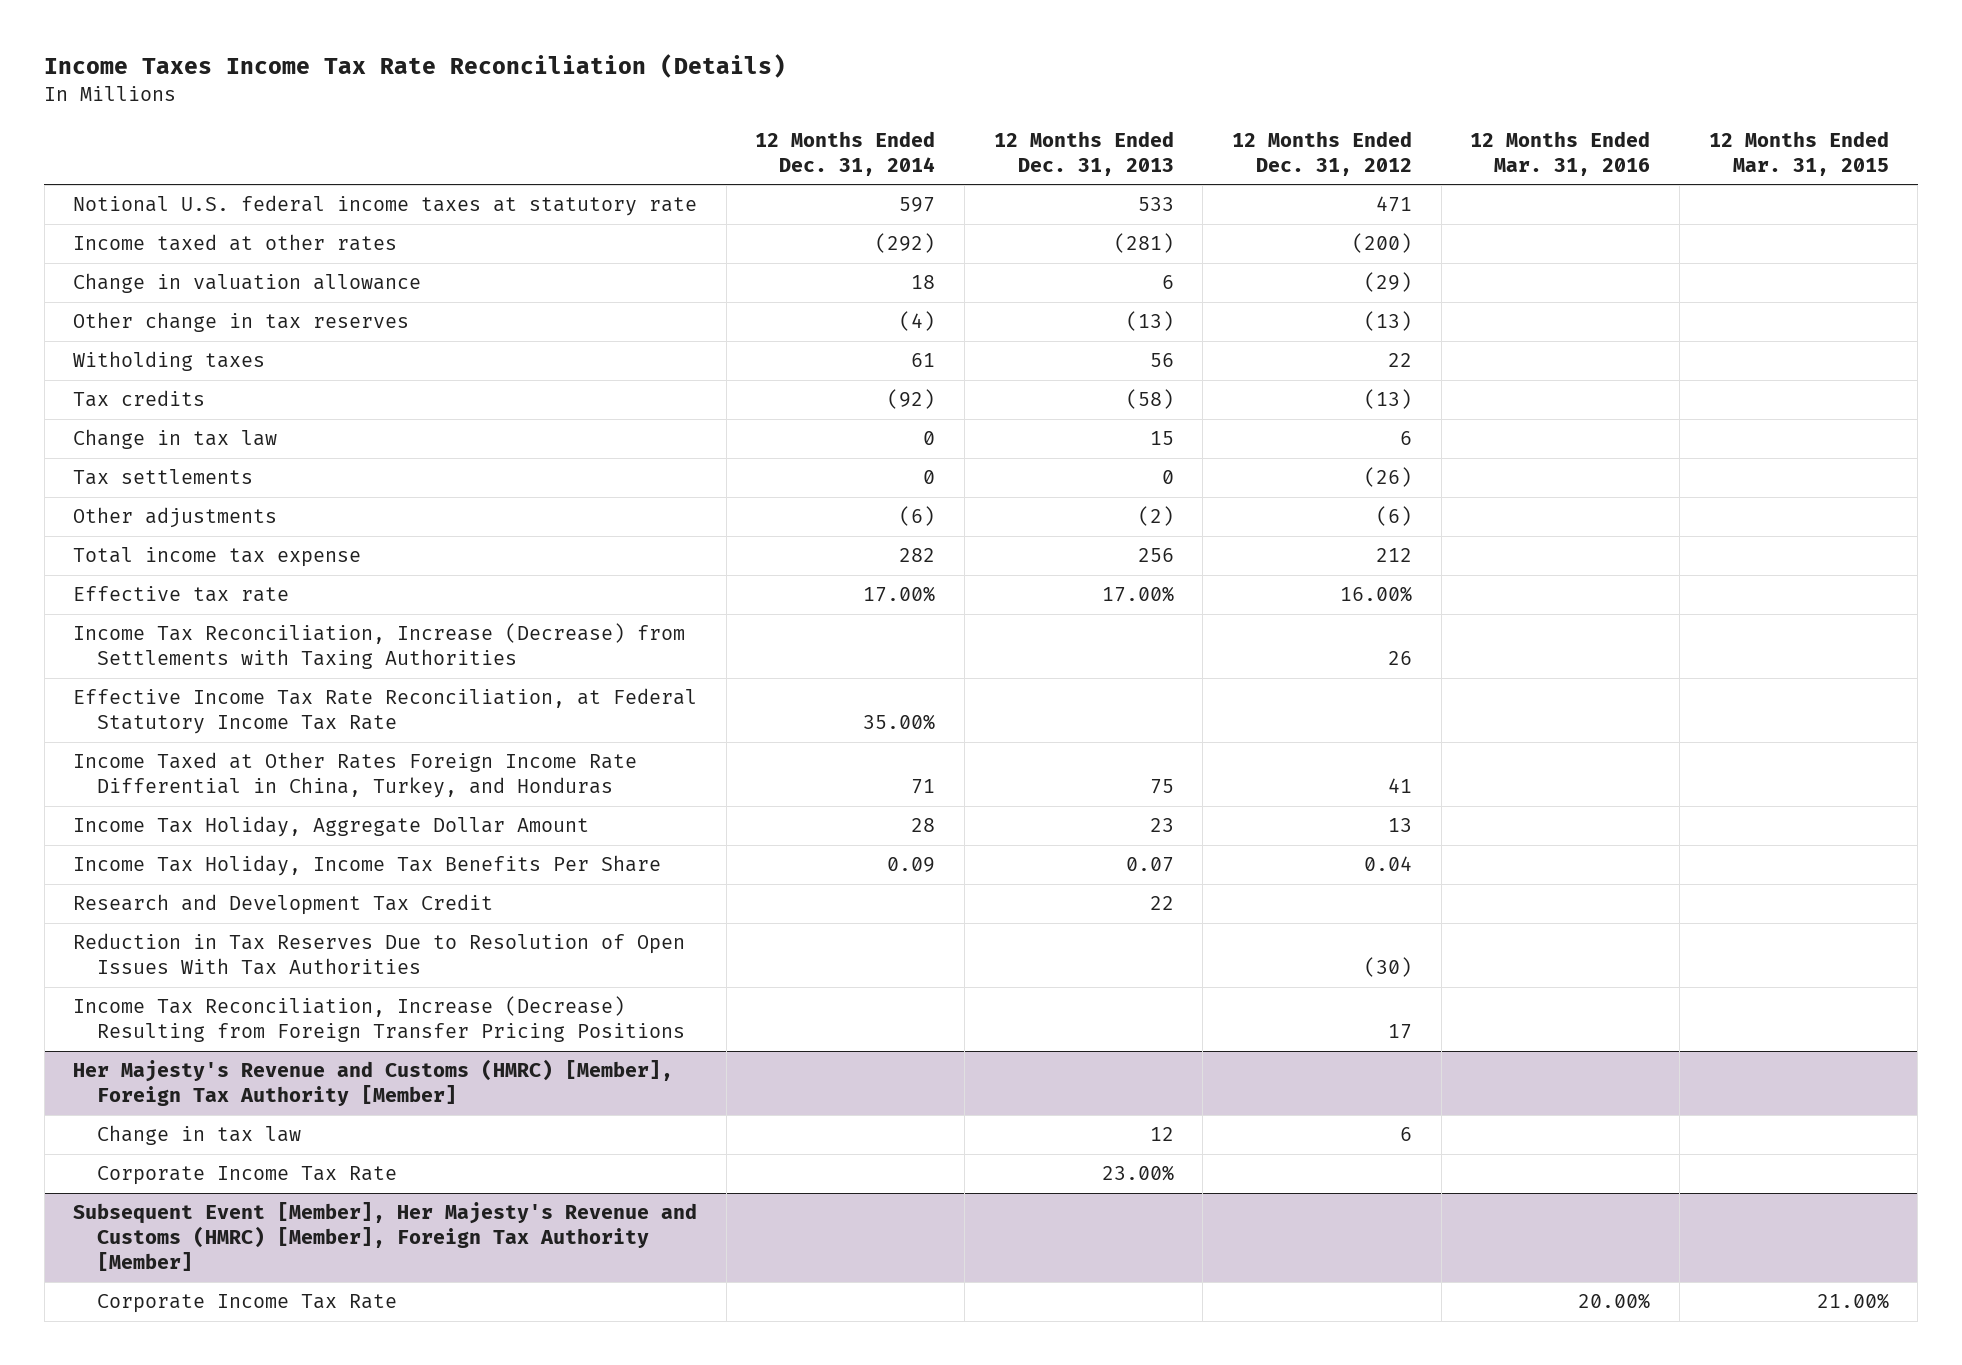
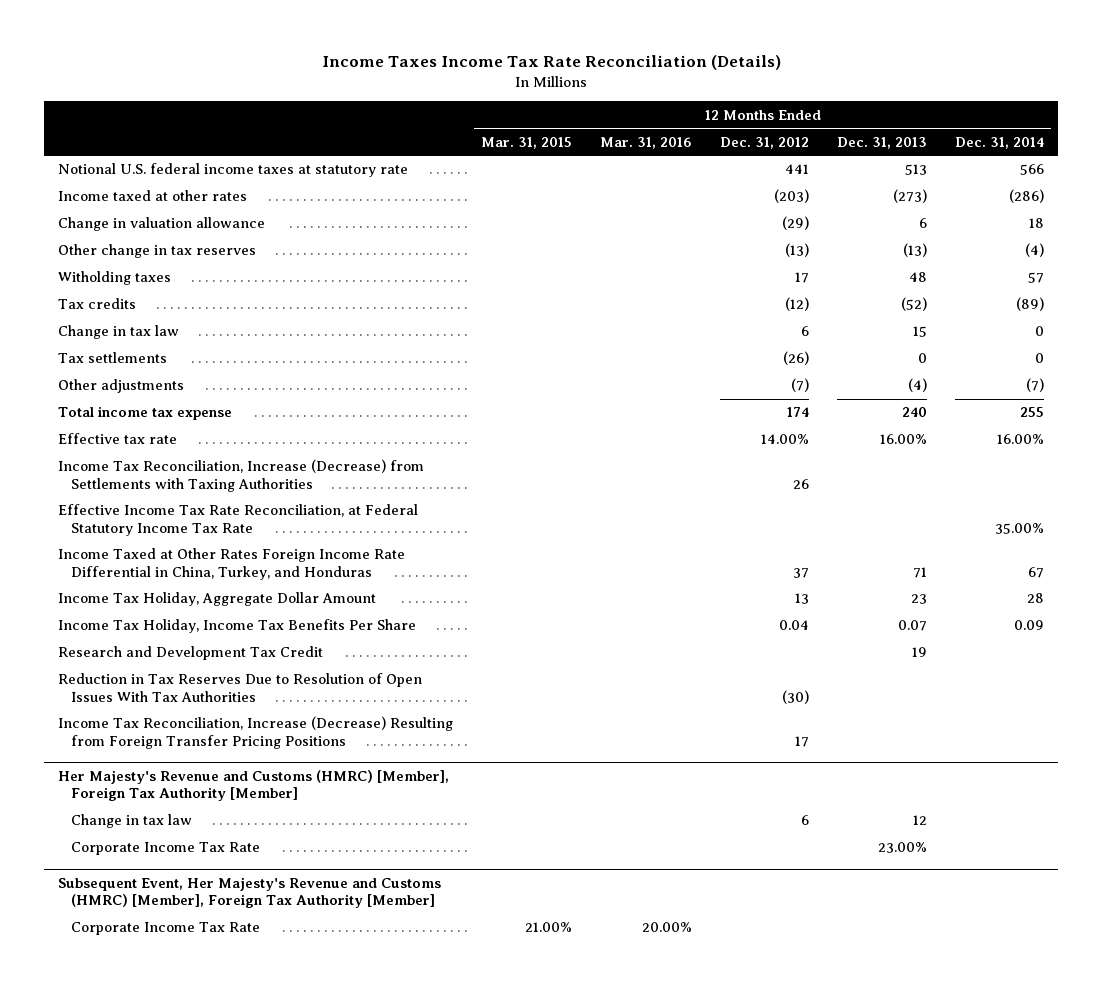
[899,197,936,213] 597 -> [1020,164,1045,176] 566
[1137,197,1174,212] 533 -> [905,164,928,176] 513
[1376,196,1413,213] 471 -> [785,164,810,175] 441
[875,233,936,254] (292) -> [1009,189,1045,204] (286)
[1113,233,1174,254] (281) -> [893,189,928,204] (273)
[1352,233,1413,254] (200) -> [774,189,810,204] (203)
[911,353,936,368] 61 -> [1028,272,1045,284] 57
[1149,353,1174,368] 56 -> [909,272,928,283] 48
[1388,353,1413,368] 22 -> [795,272,810,284] 17
[887,389,936,410] (92) -> [1016,297,1045,312] (89)
[1125,389,1174,410] (58) -> [901,297,928,312] (52)
[1364,389,1413,410] (13) -> [785,297,810,312] (12)
[899,506,936,527] (6) -> [1026,378,1045,393] (7)
[1137,506,1174,527] (2) -> [908,378,928,393] (4)
[1376,506,1413,527] (6) -> [791,378,810,393] (7)
[899,548,936,563] 282 -> [1020,407,1045,418] 255
[1137,548,1174,563] 256 -> [902,407,928,418] 240
[1376,548,1413,563] 212 -> [787,407,810,418] 174
[863,586,936,603] 17.00% -> [997,434,1045,445] 16.00%
[1101,586,1174,603] 17.00% -> [880,434,928,445] 16.00%
[1340,586,1413,603] 16.00% -> [761,434,810,445] 14.00%
[911,779,936,795] 71 -> [1028,566,1045,578] 67
[1149,779,1174,795] 75 -> [913,566,928,578] 71
[1388,778,1413,794] 41 -> [793,567,810,578] 37
[1149,896,1174,911] 22 -> [912,647,928,658] 19
[73,1202,698,1272] Subsequent Event [Member], Her Majesty's Revenue and Customs (HMRC) [Member], Foreign Tax Authority [Member] -> [58,877,442,909] Subsequent Event, Her Majesty's Revenue and Customs (HMRC) [Member], Foreign Tax Authority [Member]

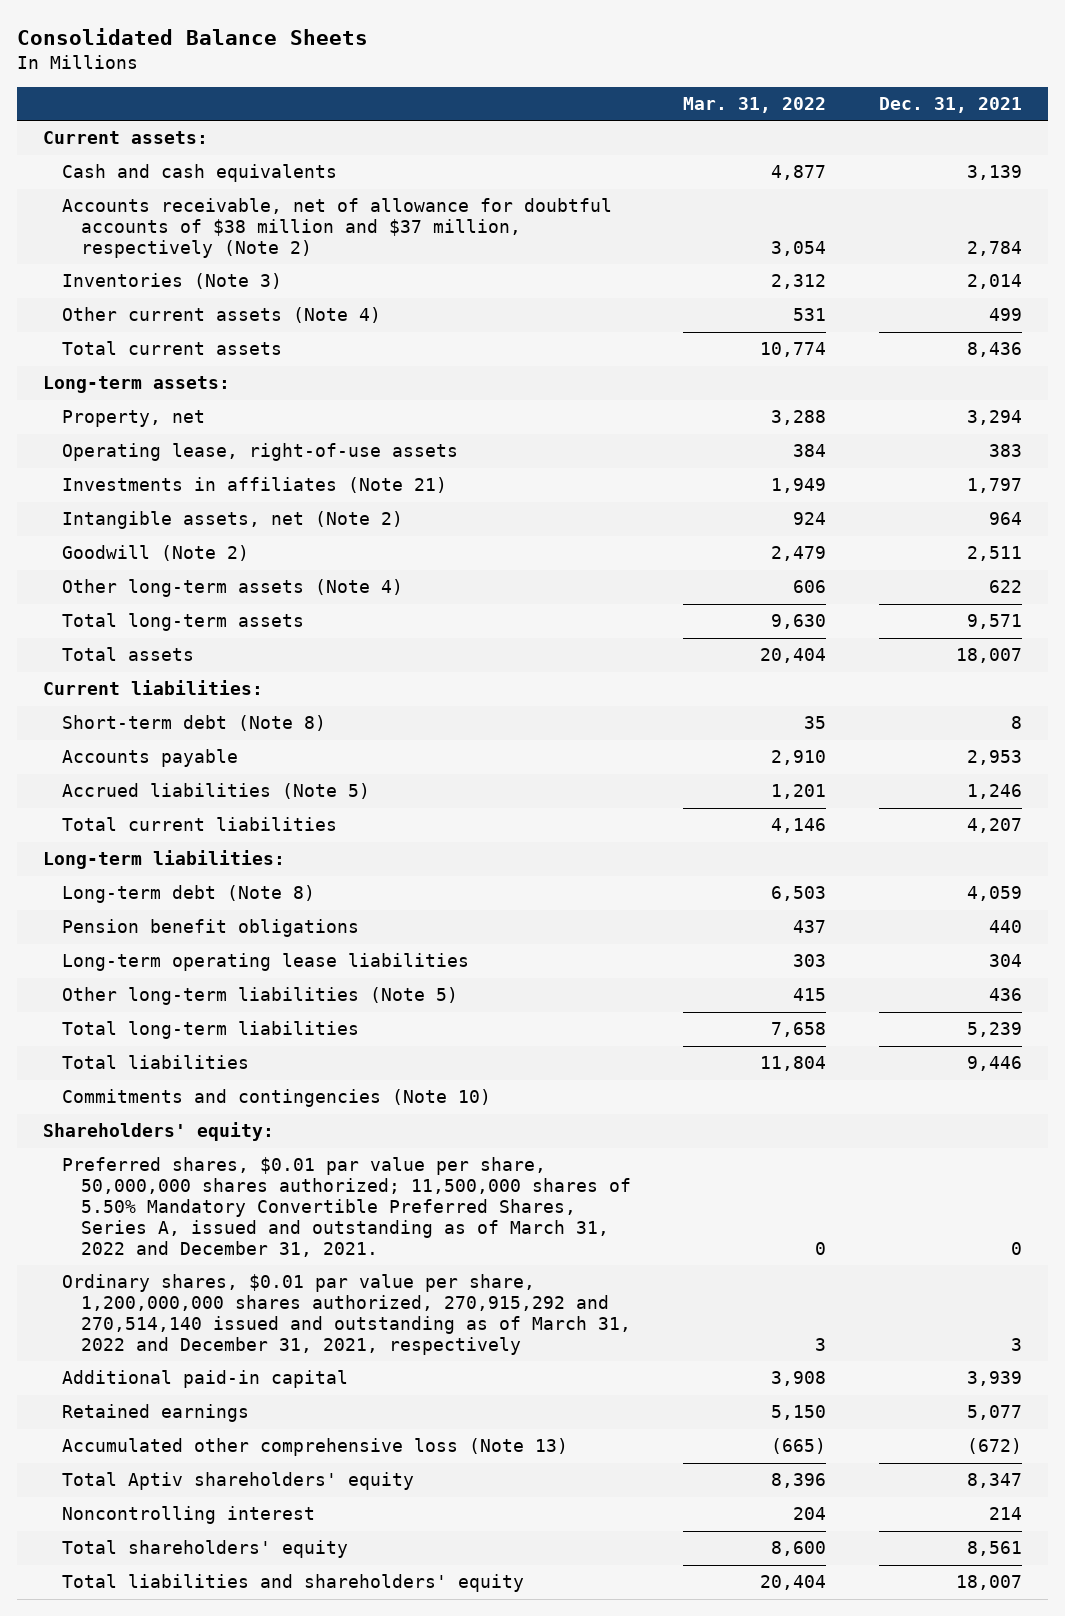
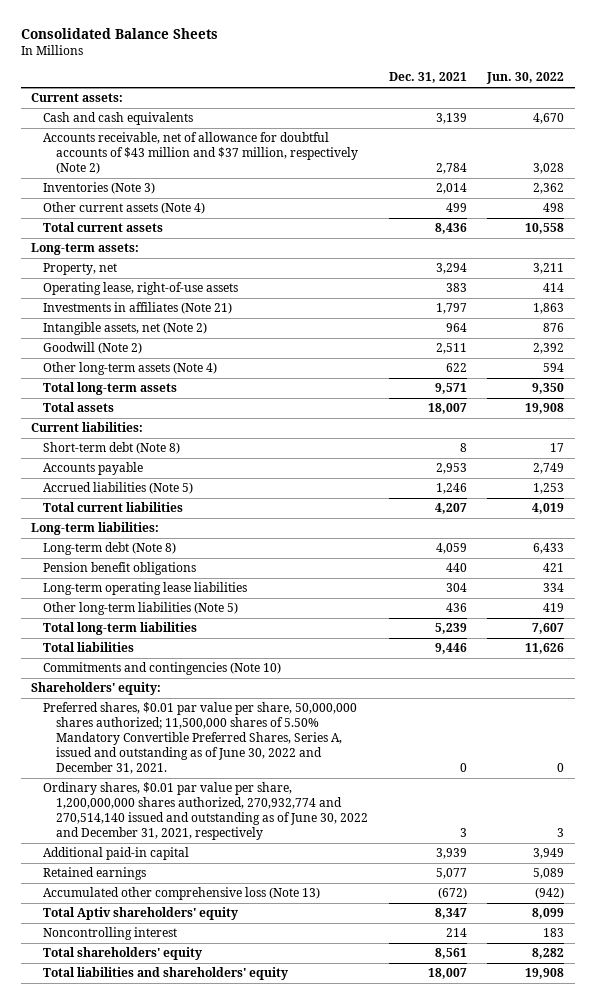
[683,97,827,114] Mar. 31, 2022 -> none
none -> [486,72,565,85] Jun. 30, 2022
[61,198,612,259] Accounts receivable, net of allowance for doubtful accounts of $38 million and $37 million, respectively (Note 2) -> [43,132,358,175] Accounts receivable, net of allowance for doubtful accounts of $43 million and $37 million, respectively (Note 2)
[61,1157,631,1257] Preferred shares, $0.01 par value per share, 50,000,000 shares authorized; 11,500,000 shares of 5.50% Mandatory Convertible Preferred Shares, Series A, issued and outstanding as of March 31, 2022 and December 31, 2021. -> [43,702,358,775] Preferred shares, $0.01 par value per share, 50,000,000 shares authorized; 11,500,000 shares of 5.50% Mandatory Convertible Preferred Shares, Series A, issued and outstanding as of June 30, 2022 and December 31, 2021.
[61,1274,631,1356] Ordinary shares, $0.01 par value per share, 1,200,000,000 shares authorized, 270,915,292 and 270,514,140 issued and outstanding as of March 31, 2022 and December 31, 2021, respectively -> [43,782,368,841] Ordinary shares, $0.01 par value per share, 1,200,000,000 shares authorized, 270,932,774 and 270,514,140 issued and outstanding as of June 30, 2022 and December 31, 2021, respectively

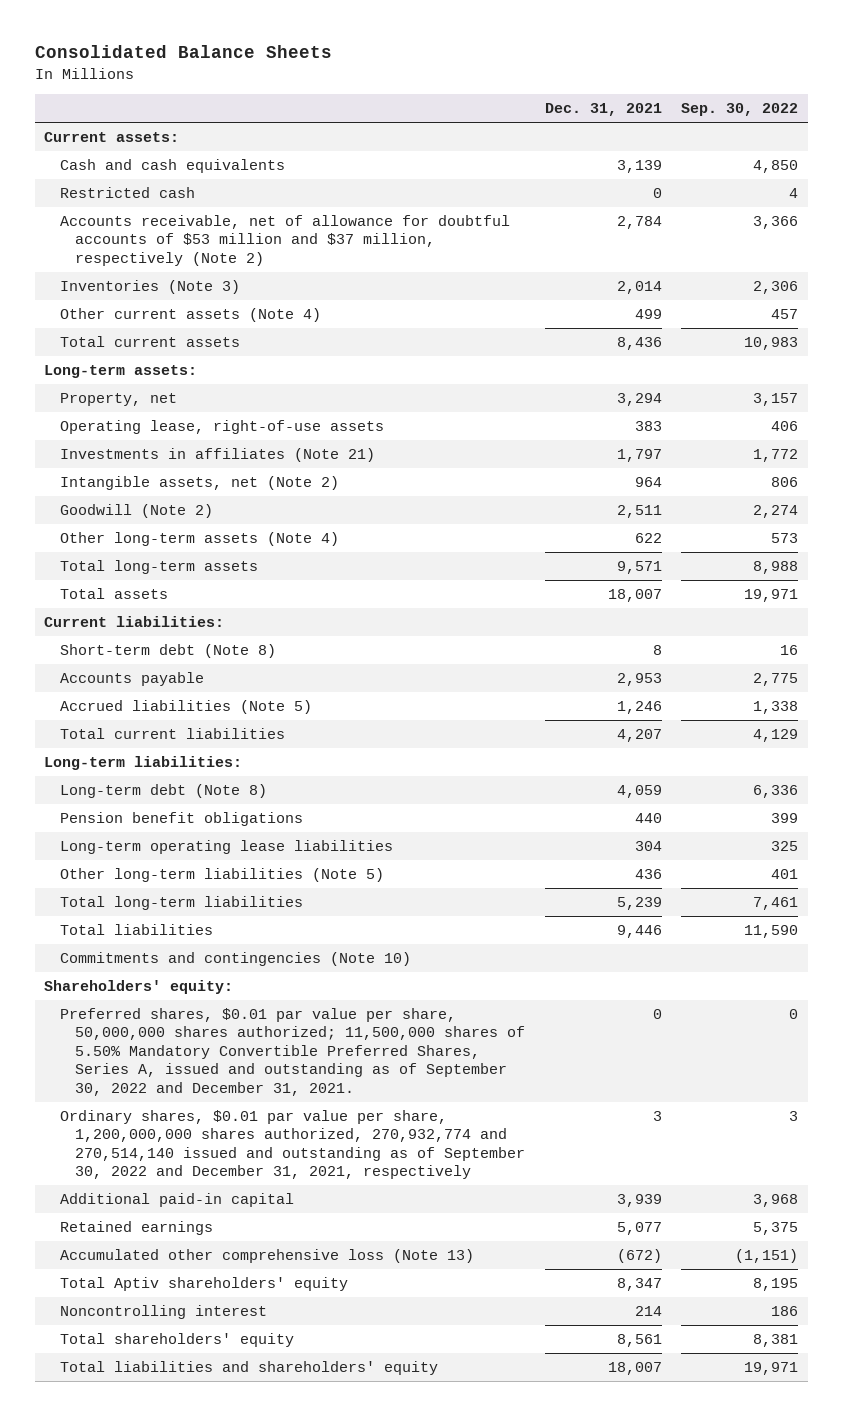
[486,72,565,85] Jun. 30, 2022 -> none
none -> [681,103,799,117] Sep. 30, 2022
none -> [59,186,195,198] Restricted cash
[43,132,358,175] Accounts receivable, net of allowance for doubtful accounts of $43 million and $37 million, respectively (Note 2) -> [59,214,510,266] Accounts receivable, net of allowance for doubtful accounts of $53 million and $37 million, respectively (Note 2)
[43,702,358,775] Preferred shares, $0.01 par value per share, 50,000,000 shares authorized; 11,500,000 shares of 5.50% Mandatory Convertible Preferred Shares, Series A, issued and outstanding as of June 30, 2022 and December 31, 2021. -> [59,1007,526,1096] Preferred shares, $0.01 par value per share, 50,000,000 shares authorized; 11,500,000 shares of 5.50% Mandatory Convertible Preferred Shares, Series A, issued and outstanding as of September 30, 2022 and December 31, 2021.
[43,782,368,841] Ordinary shares, $0.01 par value per share, 1,200,000,000 shares authorized, 270,932,774 and 270,514,140 issued and outstanding as of June 30, 2022 and December 31, 2021, respectively -> [59,1109,526,1180] Ordinary shares, $0.01 par value per share, 1,200,000,000 shares authorized, 270,932,774 and 270,514,140 issued and outstanding as of September 30, 2022 and December 31, 2021, respectively

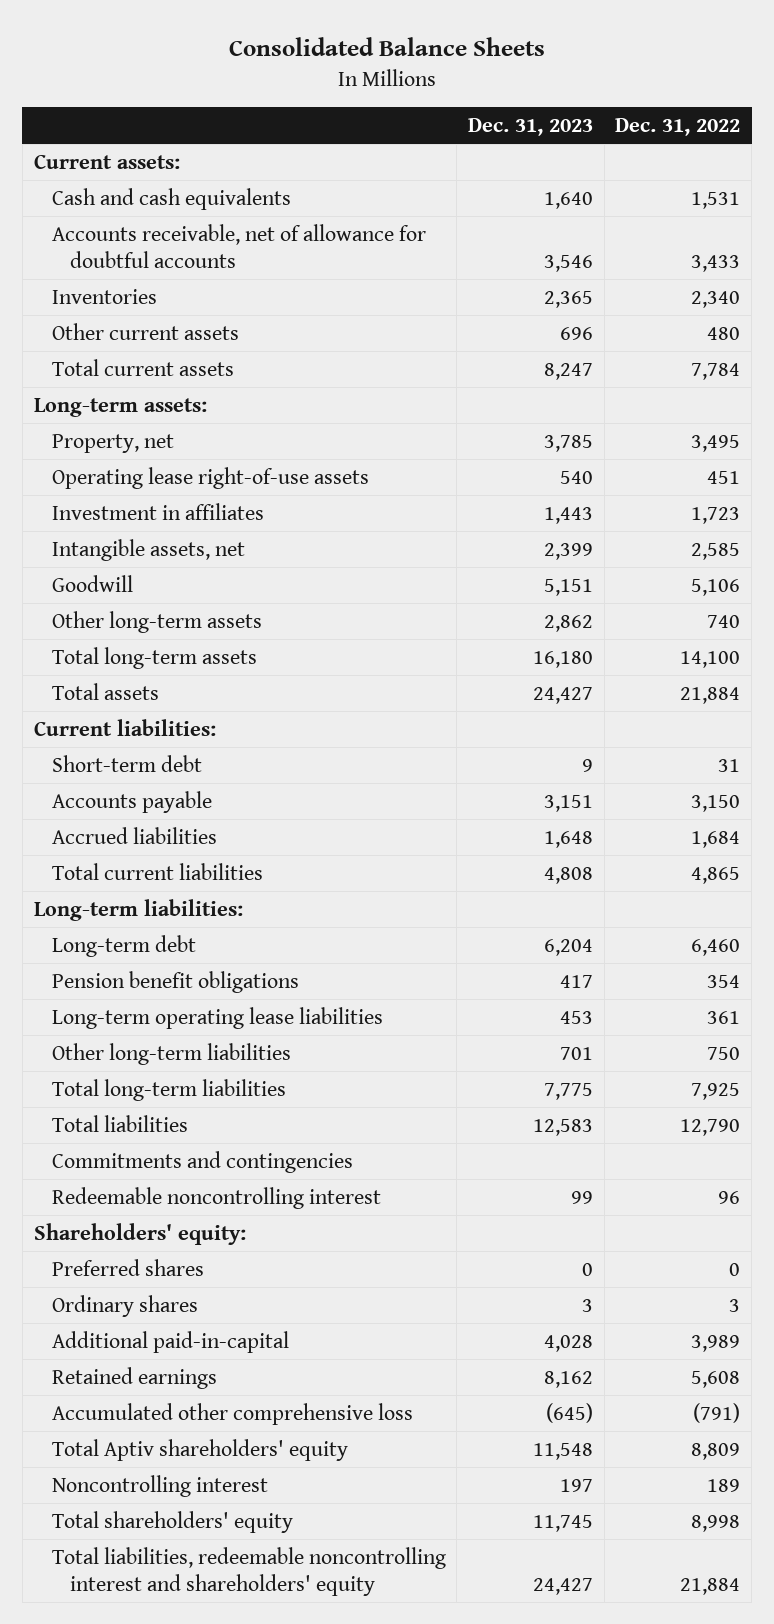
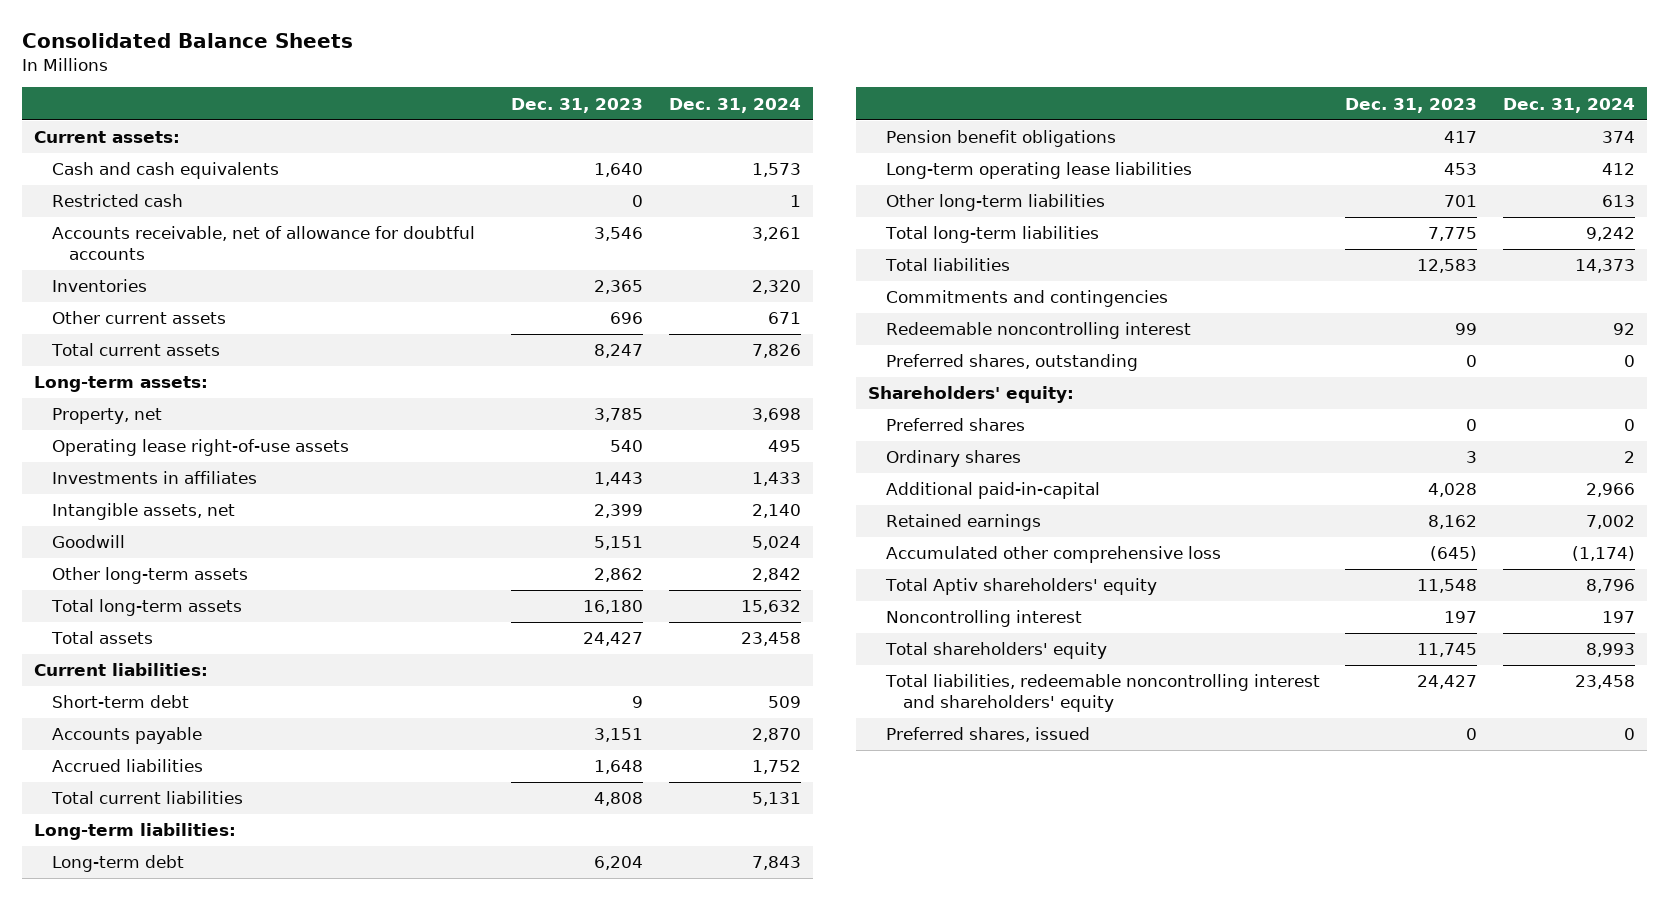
[615,118,741,137] Dec. 31, 2022 -> none
none -> [668,97,801,113] Dec. 31, 2024
none -> [51,194,183,208] Restricted cash
[51,502,264,520] Investment in affiliates -> [51,471,257,485] Investments in affiliates
none -> [885,354,1138,372] Preferred shares, outstanding
none -> [885,727,1090,743] Preferred shares, issued

